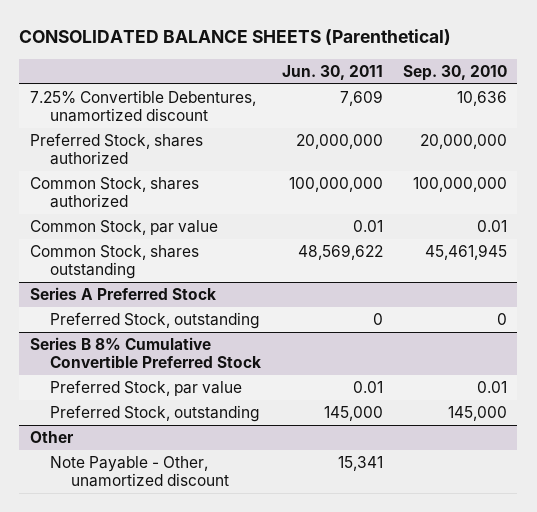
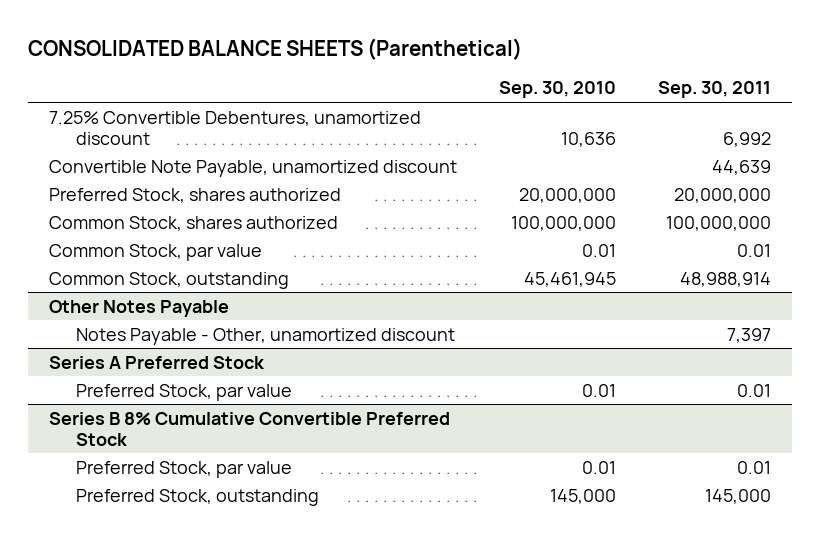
[281,64,383,80] Jun. 30, 2011 -> none
none -> [657,81,771,99] Sep. 30, 2011
none -> [48,159,457,177] Convertible Note Payable, unamortized discount
[29,245,199,279] Common Stock, shares outstanding -> [48,271,289,289] Common Stock, outstanding
none -> [48,299,229,317] Other Notes Payable
none -> [76,327,456,345] Notes Payable - Other, unamortized discount
[50,312,261,330] Preferred Stock, outstanding -> none
none -> [76,383,293,401] Preferred Stock, par value
[29,431,74,444] Other -> none
[50,456,230,487] Note Payable - Other, unamortized discount -> none

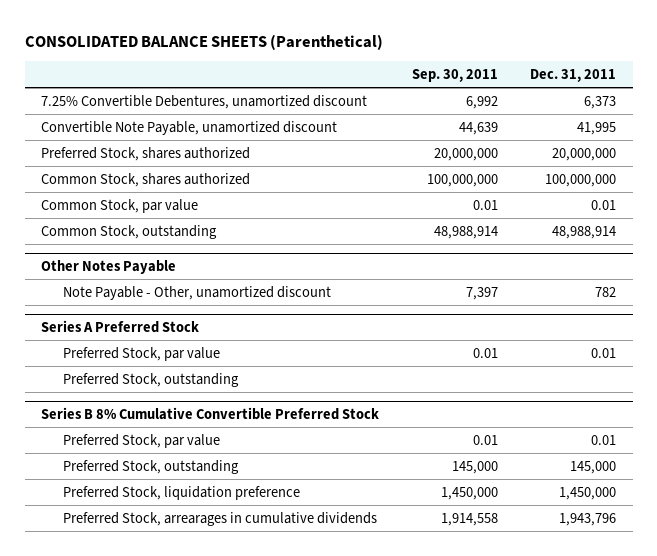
[498,81,616,99] Sep. 30, 2010 -> none
none -> [530,68,617,82] Dec. 31, 2011
[76,327,456,345] Notes Payable - Other, unamortized discount -> [63,285,332,300] Note Payable - Other, unamortized discount
none -> [63,372,240,387] Preferred Stock, outstanding
none -> [63,485,301,500] Preferred Stock, liquidation preference
none -> [63,511,378,526] Preferred Stock, arrearages in cumulative dividends

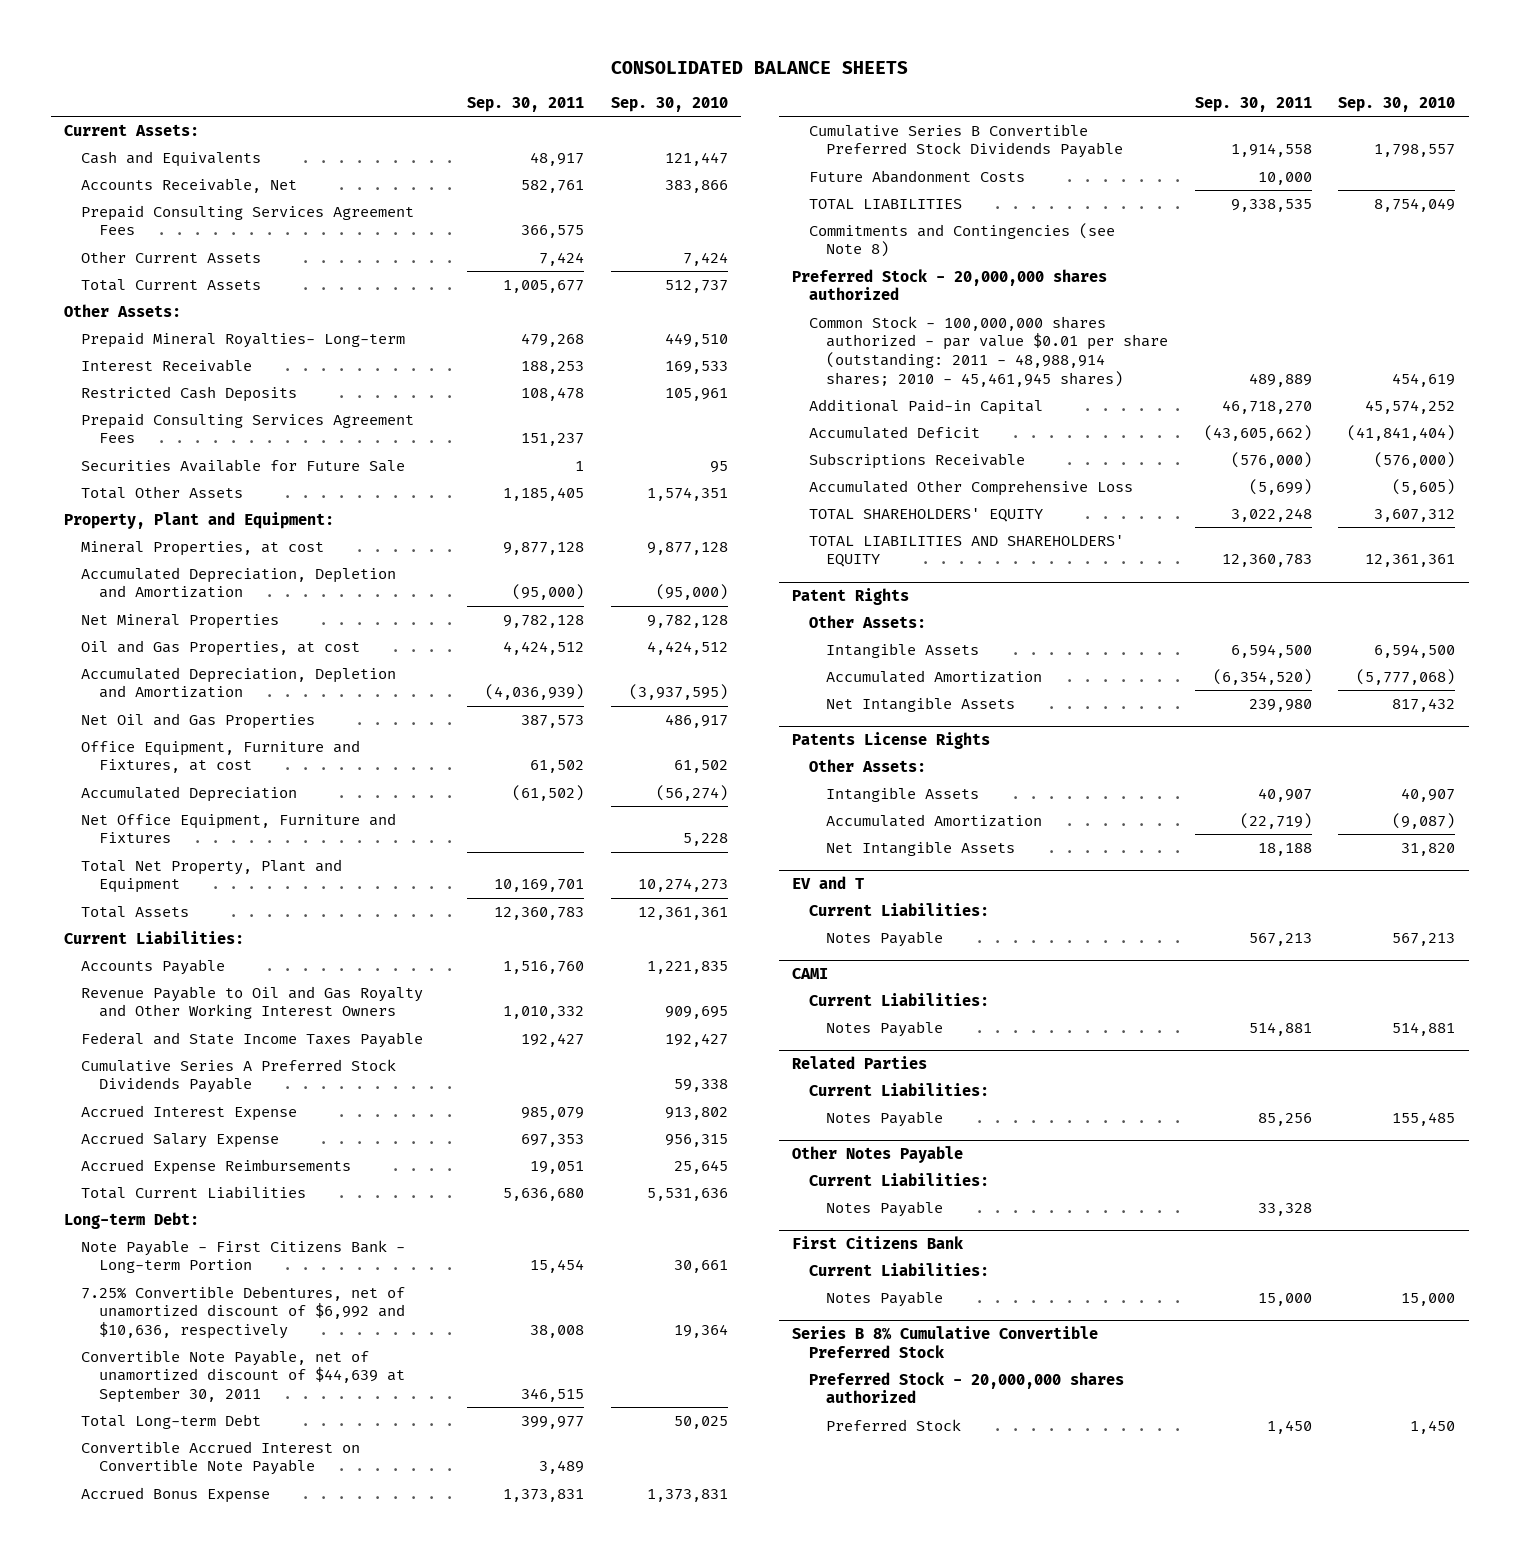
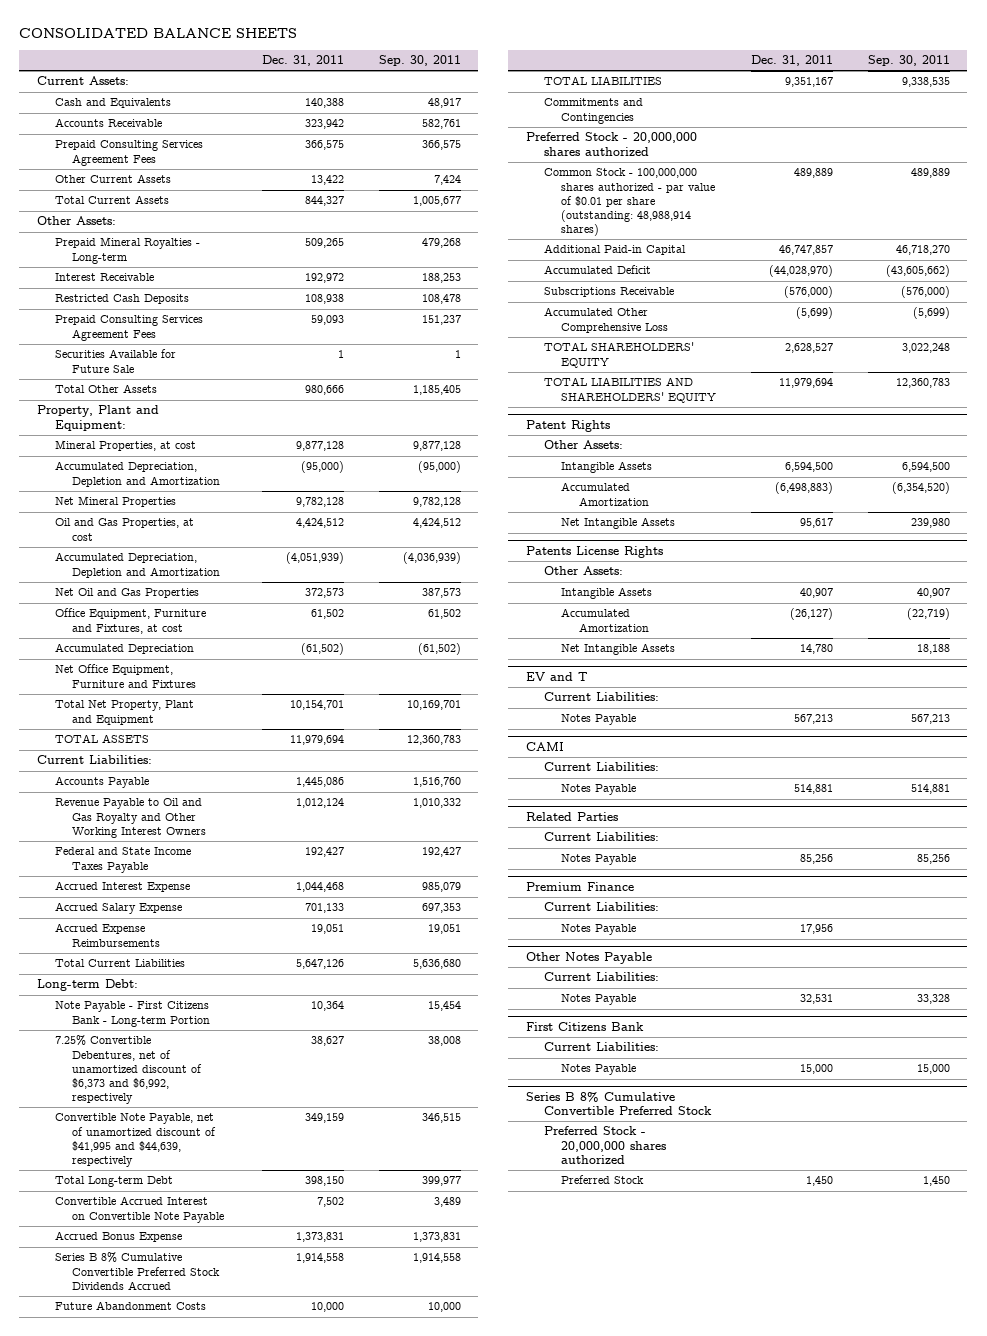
[610,97,728,113] Sep. 30, 2010 -> none
none -> [262,55,345,67] Dec. 31, 2011
[81,177,298,193] Accounts Receivable, Net -> [54,118,162,128] Accounts Receivable
[81,331,406,348] Prepaid Mineral Royalties- Long-term -> [54,237,200,264] Prepaid Mineral Royalties - Long-term
[81,905,190,918] Total Assets -> [54,734,149,744] TOTAL ASSETS
[81,1058,397,1094] Cumulative Series A Preferred Stock Dividends Payable -> none
[81,1285,406,1340] 7.25% Convertible Debentures, net of unamortized discount of $6,992 and $10,636, respectively -> [54,1035,203,1104] 7.25% Convertible Debentures, net of unamortized discount of $6,373 and $6,992, respectively
[81,1349,405,1404] Convertible Note Payable, net of unamortized discount of $44,639 at September 30, 2011 -> [54,1113,217,1167] Convertible Note Payable, net of unamortized discount of $41,995 and $44,639, respectively
[809,123,1124,159] Cumulative Series B Convertible Preferred Stock Dividends Payable -> [54,1252,221,1290] Series B 8% Cumulative Convertible Preferred Stock Dividends Accrued
[809,222,1116,258] Commitments and Contingencies (see Note 8) -> [543,98,643,124] Commitments and Contingencies
[809,315,1169,387] Common Stock - 100,000,000 shares authorized - par value $0.01 per share (outstanding: 2011 - 48,988,914 shares; 2010 - 45,461,945 shares) -> [543,168,716,236] Common Stock - 100,000,000 shares authorized - par value of $0.01 per share (outstanding: 48,988,914 shares)
none -> [525,881,634,891] Premium Finance
none -> [543,902,659,912] Current Liabilities:
none -> [561,924,637,936] Notes Payable

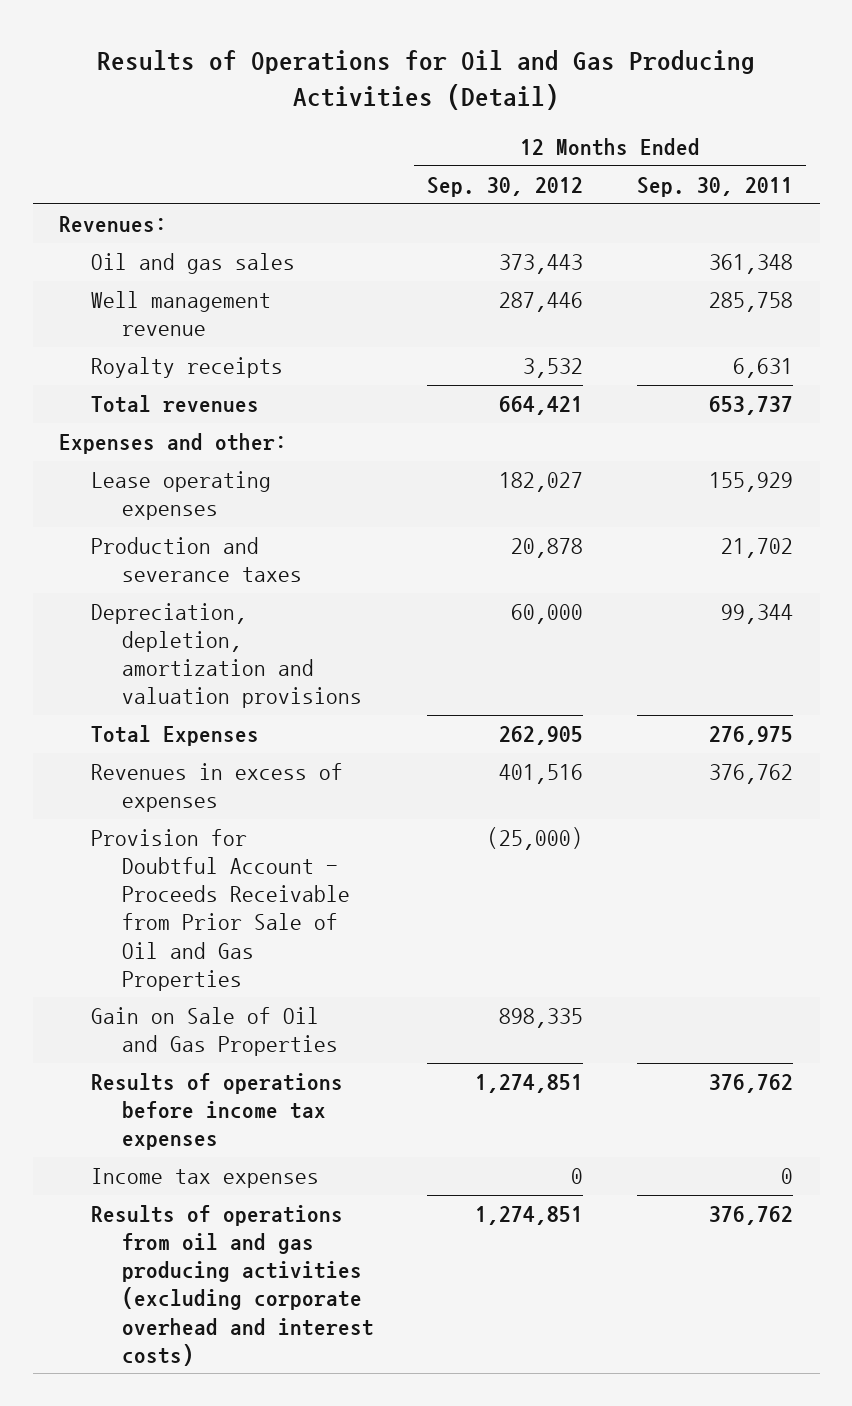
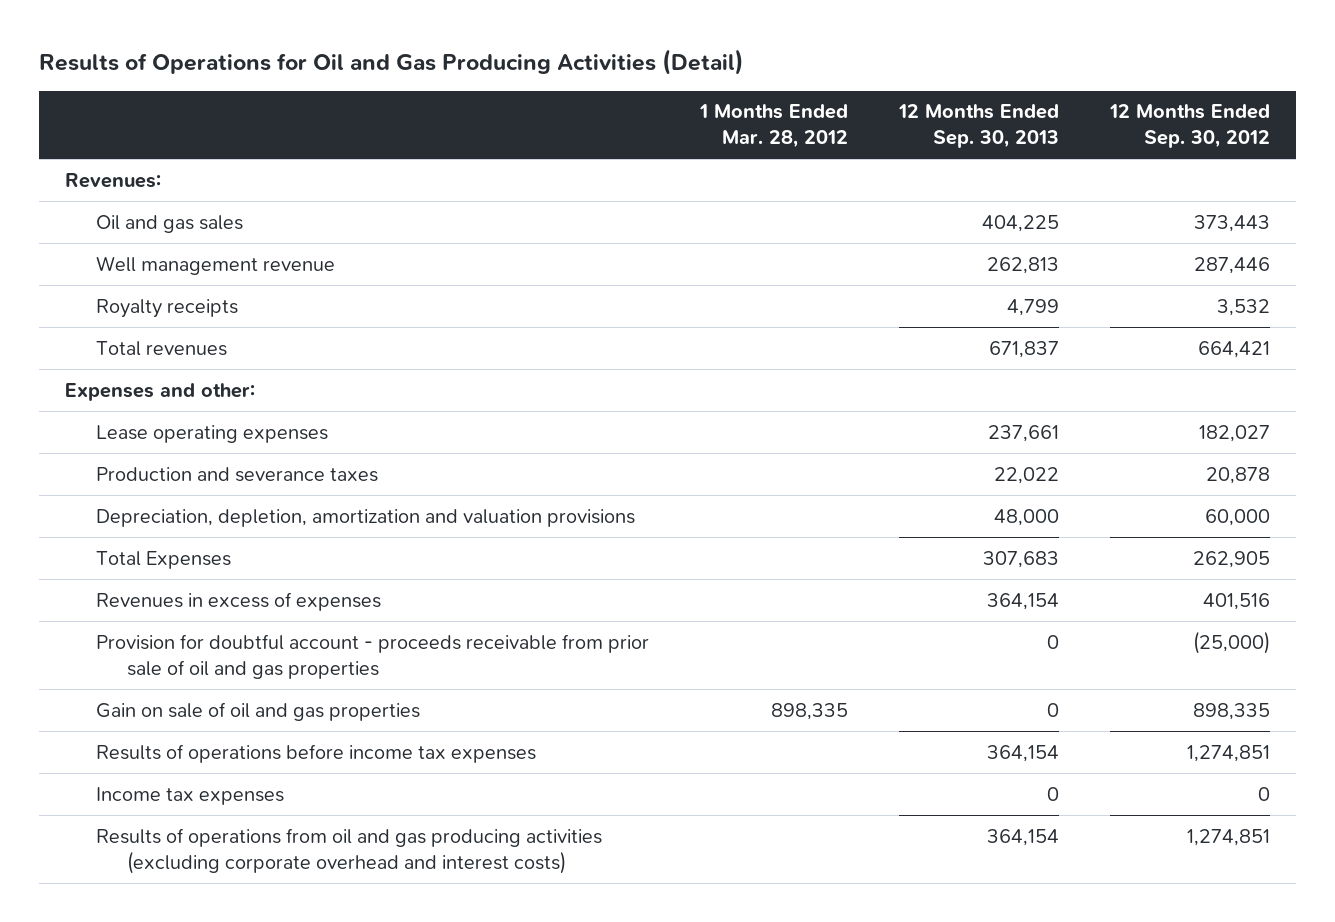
[636,177,793,198] Sep. 30, 2011 -> none
none -> [698,104,848,149] 1 Months Ended Mar. 28, 2012
none -> [898,104,1060,149] 12 Months Ended Sep. 30, 2013
[90,829,350,991] Provision for Doubtful Account - Proceeds Receivable from Prior Sale of Oil and Gas Properties -> [95,633,649,679] Provision for doubtful account - proceeds receivable from prior sale of oil and gas properties
[90,1007,338,1057] Gain on Sale of Oil and Gas Properties -> [95,701,420,721] Gain on sale of oil and gas properties

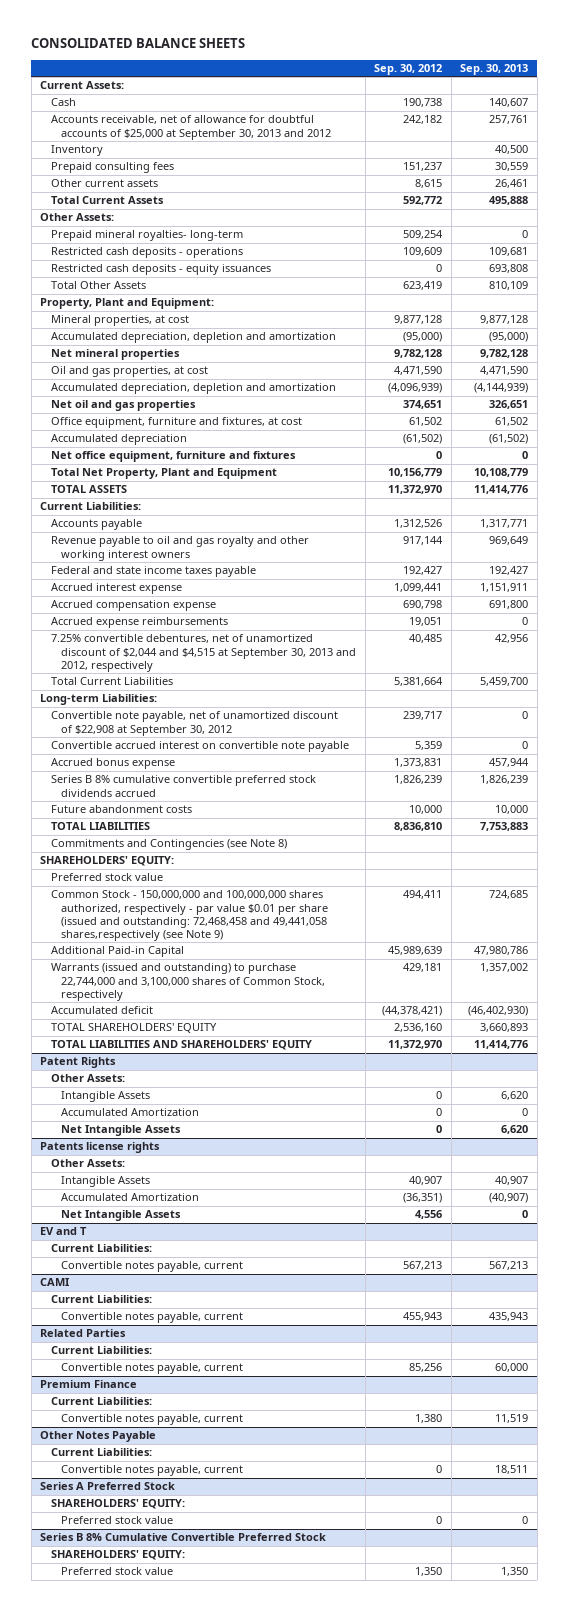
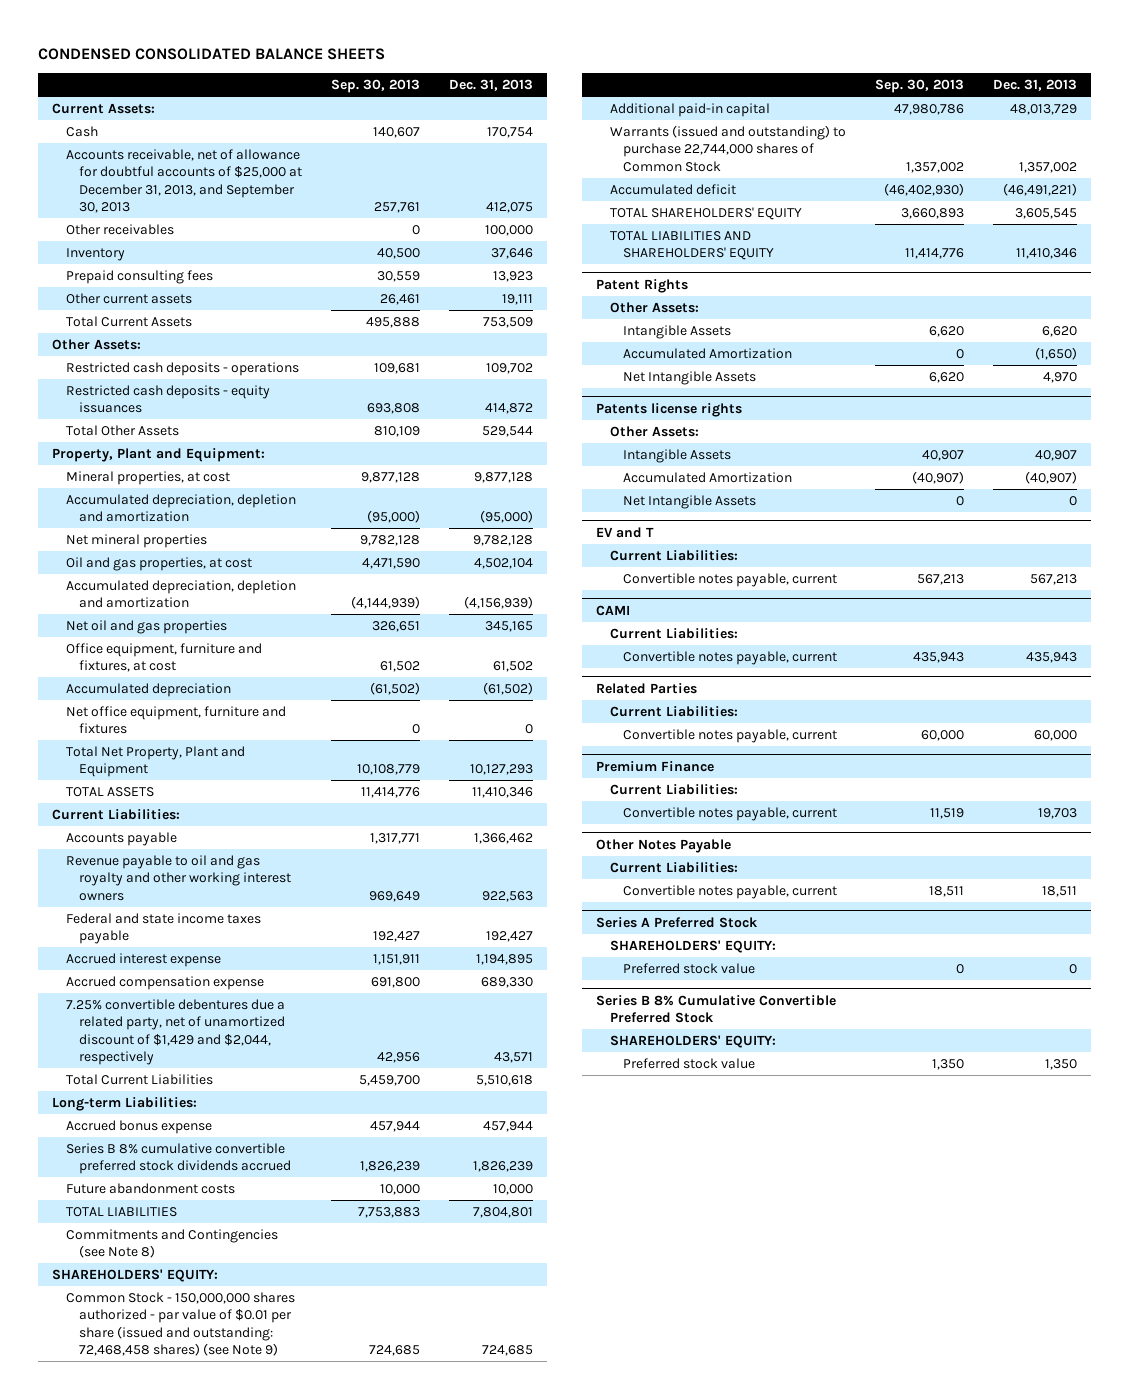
[31,38,246,49] CONSOLIDATED BALANCE SHEETS -> [37,48,385,61] CONDENSED CONSOLIDATED BALANCE SHEETS
[374,63,443,75] Sep. 30, 2012 -> none
none -> [448,79,533,92] Dec. 31, 2013
[50,115,332,140] Accounts receivable, net of allowance for doubtful accounts of $25,000 at September 30, 2013 and 2012 -> [65,148,303,213] Accounts receivable, net of allowance for doubtful accounts of $25,000 at December 31, 2013, and September 30, 2013
none -> [65,223,174,235] Other receivables
[50,230,243,242] Prepaid mineral royalties- long-term -> none
[50,617,228,629] Accrued expense reimbursements -> none
[50,634,357,672] 7.25% convertible debentures, net of unamortized discount of $2,044 and $4,515 at September 30, 2013 and 2012, respectively -> [65,998,286,1065] 7.25% convertible debentures due a related party, net of unamortized discount of $1,429 and $2,044, respectively
[50,711,338,736] Convertible note payable, net of unamortized discount of $22,908 at September 30, 2012 -> none
[50,741,349,753] Convertible accrued interest on convertible note payable -> none
[50,873,163,882] Preferred stock value -> none
[50,890,329,941] Common Stock - 150,000,000 and 100,000,000 shares authorized, respectively - par value $0.01 per share (issued and outstanding: 72,468,458 and 49,441,058 shares,respectively (see Note 9) -> [65,1291,295,1356] Common Stock - 150,000,000 shares authorized - par value of $0.01 per share (issued and outstanding: 72,468,458 shares) (see Note 9)
[50,946,184,958] Additional Paid-in Capital -> [609,102,770,117] Additional paid-in capital
[50,963,326,1001] Warrants (issued and outstanding) to purchase 22,744,000 and 3,100,000 shares of Common Stock, respectively -> [609,124,846,172] Warrants (issued and outstanding) to purchase 22,744,000 shares of Common Stock

